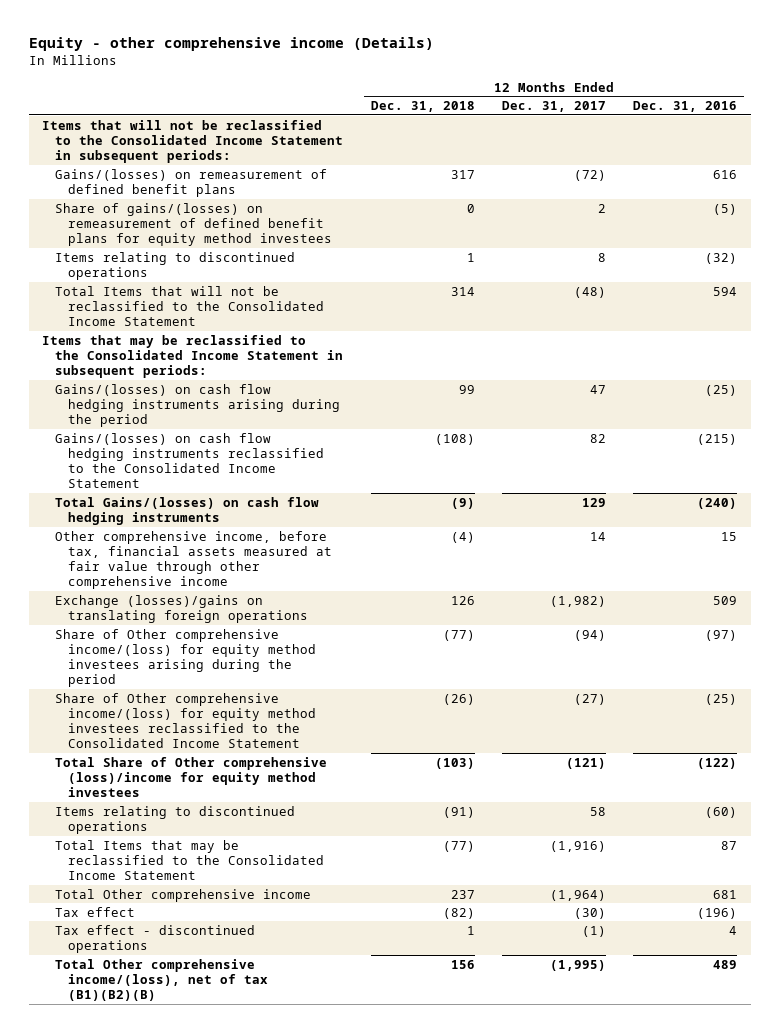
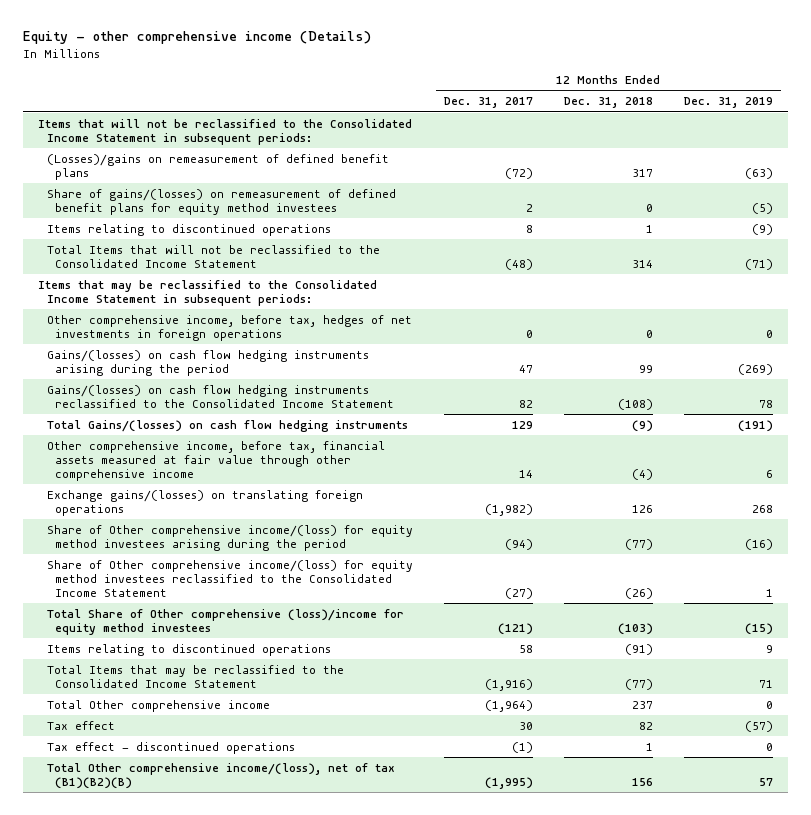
[633,100,738,112] Dec. 31, 2016 -> none
none -> [683,97,773,109] Dec. 31, 2019
[55,168,328,197] Gains/(losses) on remeasurement of defined benefit plans -> [46,153,389,180] (Losses)/gains on remeasurement of defined benefit plans
none -> [46,314,412,341] Other comprehensive income, before tax, hedges of net investments in foreign operations
[55,594,309,623] Exchange (losses)/gains on translating foreign operations -> [46,489,363,516] Exchange gains/(losses) on translating foreign operations
[442,907,475,919] (82) -> [638,721,653,730] 82
[574,907,607,919] (30) -> [518,721,533,730] 30

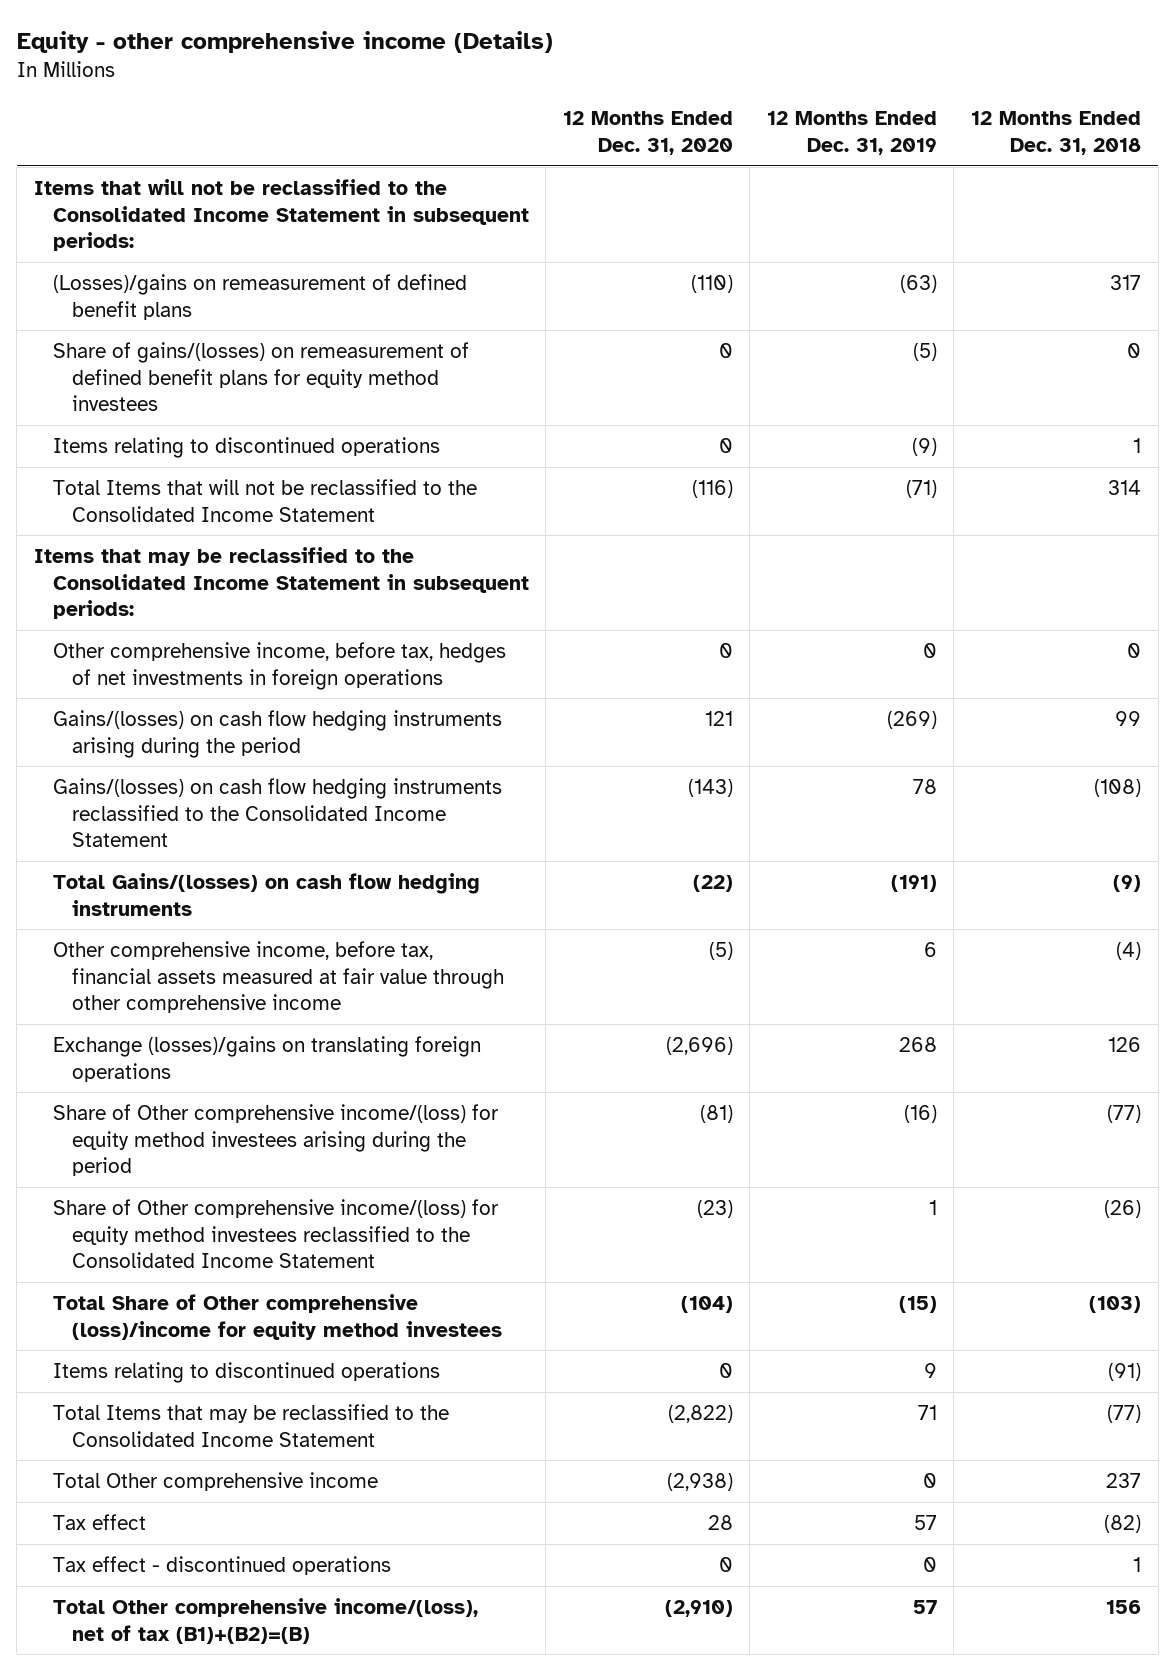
[443,97,533,109] Dec. 31, 2017 -> none
none -> [562,111,733,156] 12 Months Ended Dec. 31, 2020
[46,489,363,516] Exchange gains/(losses) on translating foreign operations -> [52,1035,481,1082] Exchange (losses)/gains on translating foreign operations
[638,721,653,730] 82 -> [1104,1514,1142,1533] (82)
[744,720,773,732] (57) -> [913,1514,937,1530] 57
[46,762,395,789] Total Other comprehensive income/(loss), net of tax (B1)(B2)(B) -> [52,1597,478,1644] Total Other comprehensive income/(loss), net of tax (B1)+(B2)=(B)

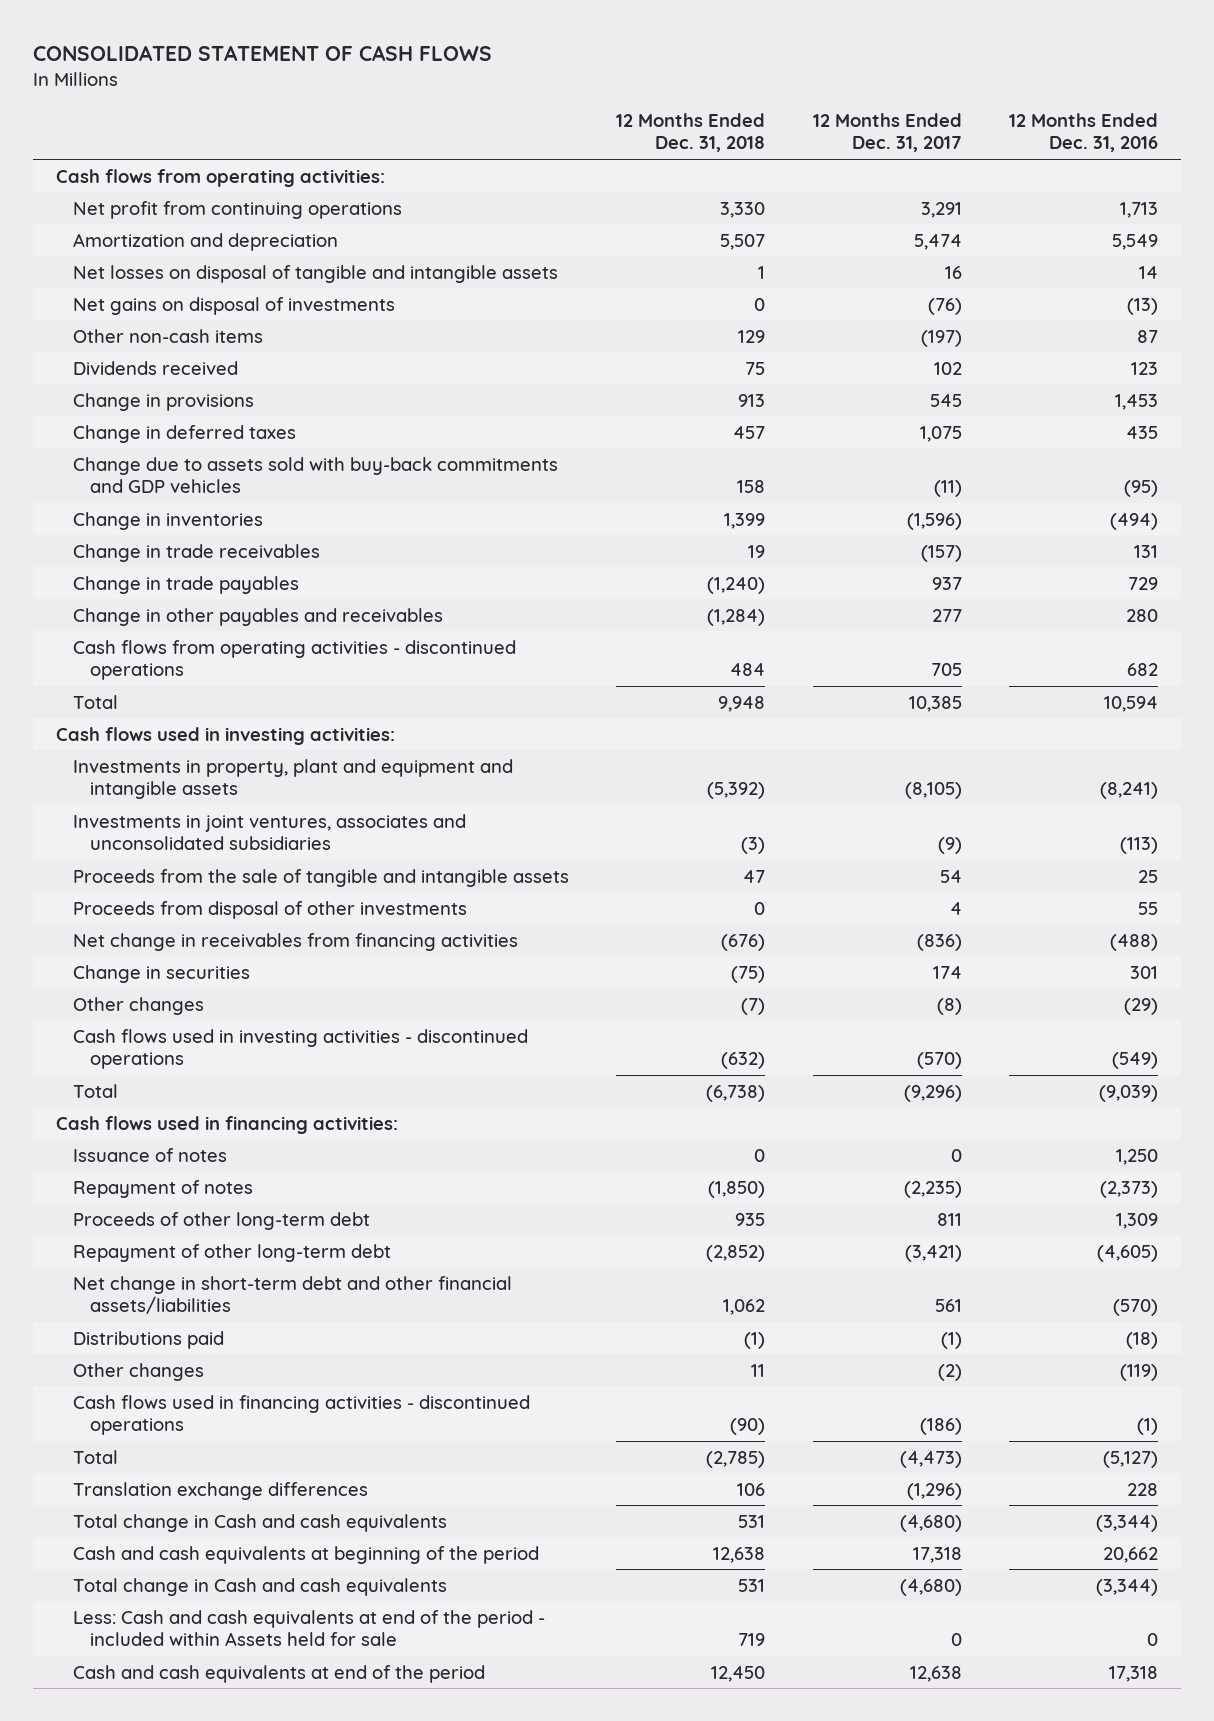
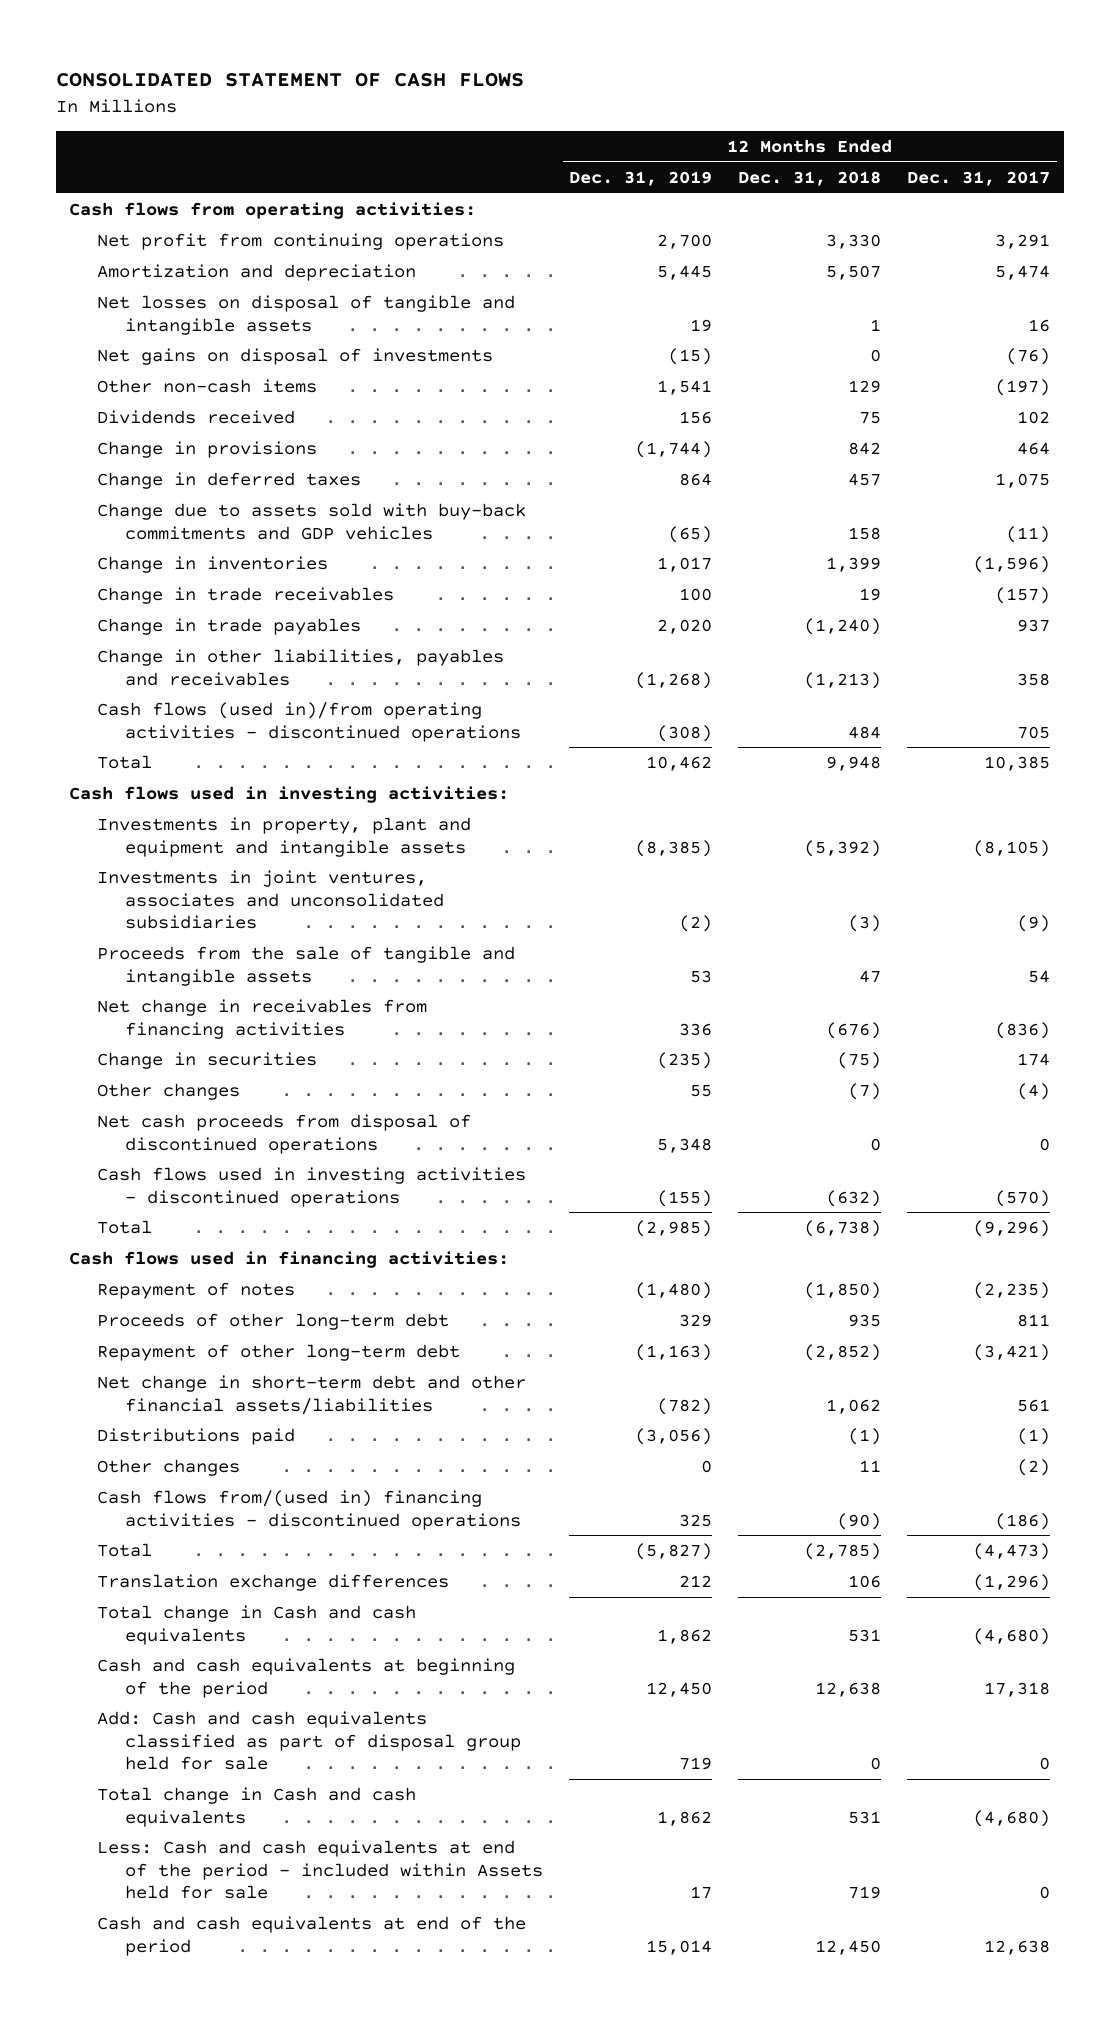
[1008,112,1158,153] 12 Months Ended Dec. 31, 2016 -> none
none -> [569,171,713,187] Dec. 31, 2019
[738,393,766,407] 913 -> [848,442,882,456] 842
[929,393,962,407] 545 -> [1017,442,1051,456] 464
[73,607,444,626] Change in other payables and receivables -> [97,649,505,686] Change in other liabilities, payables and receivables
[707,608,766,626] (1,284) -> [804,671,882,689] (1,213)
[931,608,962,622] 277 -> [1017,672,1051,686] 358
[73,639,517,681] Cash flows from operating activities - discontinued operations -> [97,702,522,742] Cash flows (used in)/from operating activities - discontinued operations
[73,900,468,919] Proceeds from disposal of other investments -> none
[936,997,962,1015] (8) -> [1017,1083,1051,1101] (4)
none -> [97,1114,472,1154] Net cash proceeds from disposal of discontinued operations
[73,1147,228,1162] Issuance of notes -> none
[73,1394,531,1436] Cash flows used in financing activities - discontinued operations -> [97,1490,522,1530] Cash flows from/(used in) financing activities - discontinued operations
none -> [97,1711,522,1771] Add: Cash and cash equivalents classified as part of disposal group held for sale

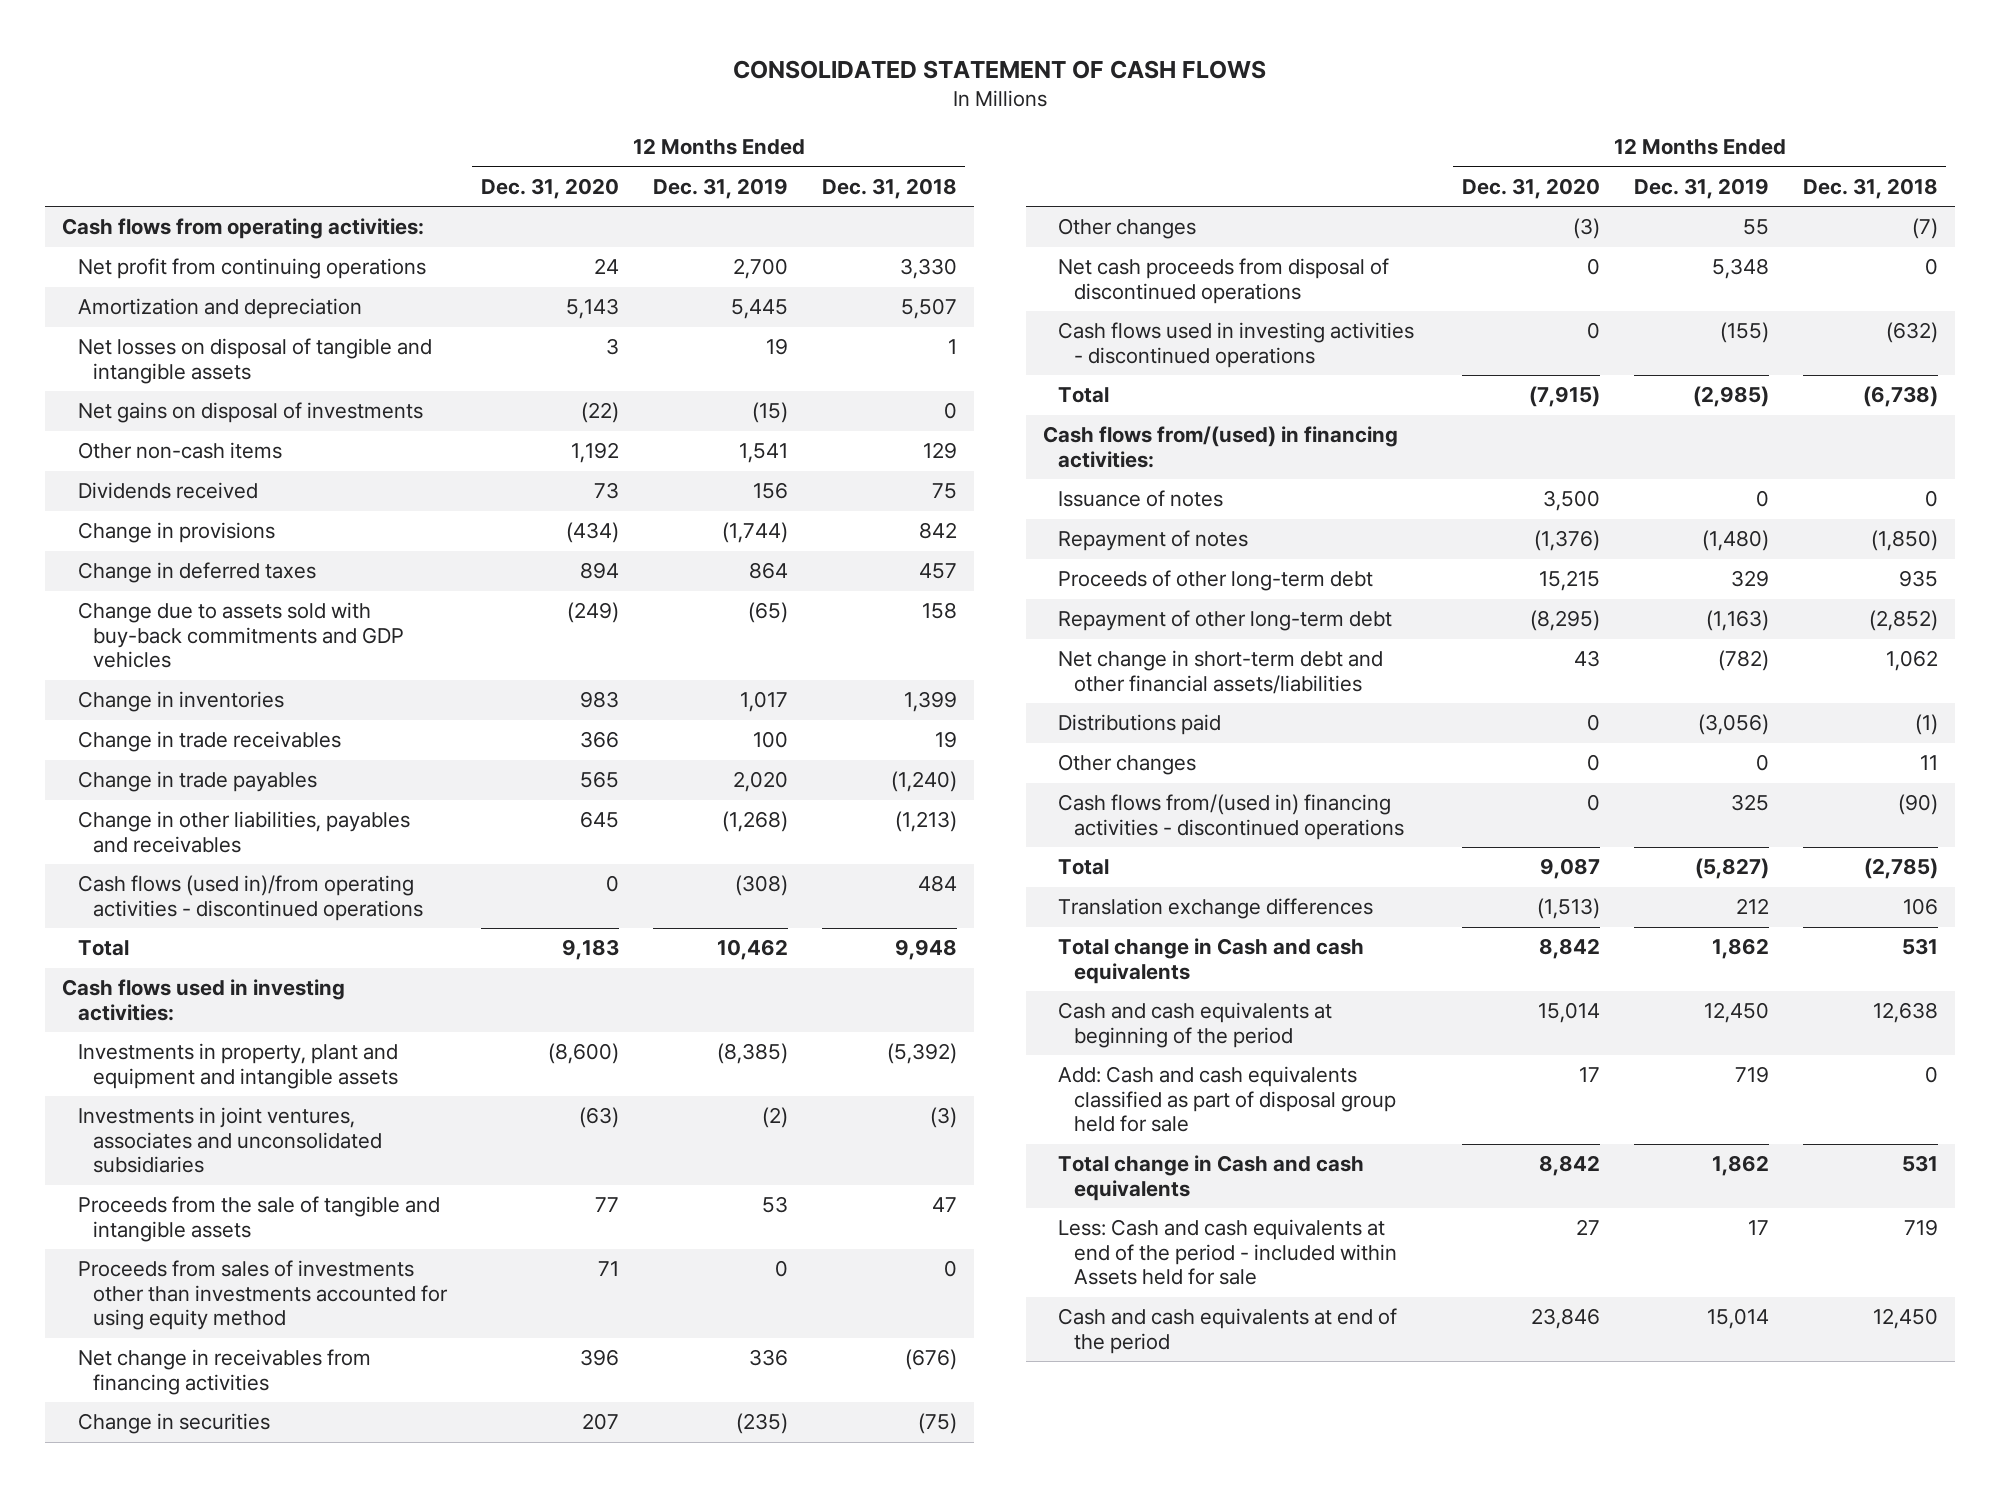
[907,171,1051,187] Dec. 31, 2017 -> none
none -> [480,177,619,199] Dec. 31, 2020
none -> [77,1260,448,1331] Proceeds from sales of investments other than investments accounted for using equity method
[69,1251,510,1269] Cash flows used in financing activities: -> [1043,426,1399,468] Cash flows from/(used) in financing activities:
none -> [1058,490,1224,508] Issuance of notes

